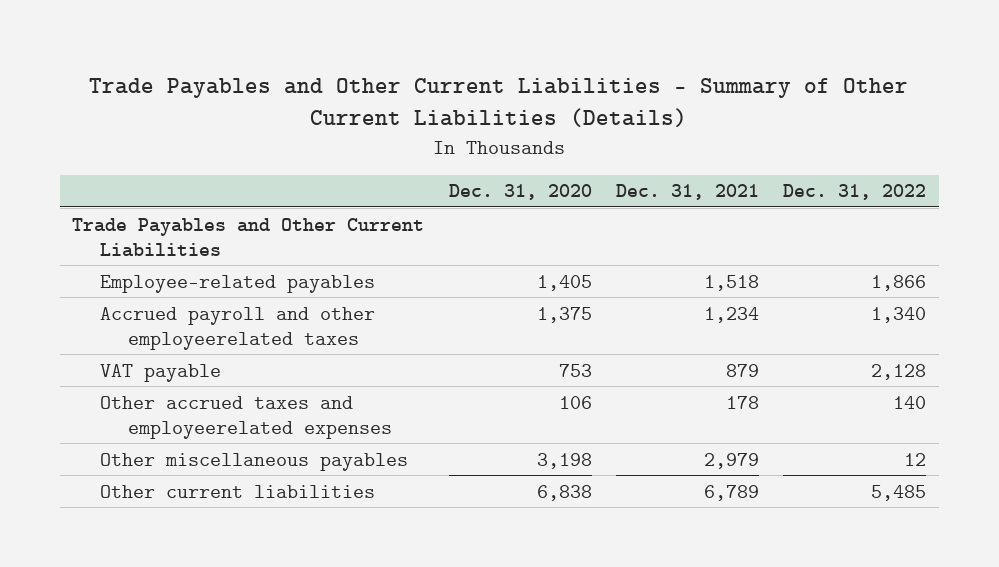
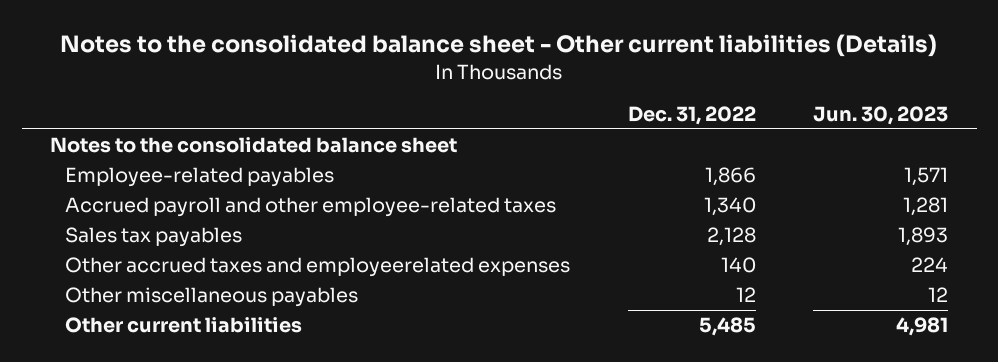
[89,77,909,128] Trade Payables and Other Current Liabilities - Summary of Other Current Liabilities (Details) -> [60,34,938,58] Notes to the consolidated balance sheet - Other current liabilities (Details)
[448,184,592,201] Dec. 31, 2020 -> none
[615,184,759,201] Dec. 31, 2021 -> none
none -> [812,105,948,125] Jun. 30, 2023
[72,217,425,257] Trade Payables and Other Current Liabilities -> none
none -> [50,137,458,154] Notes to the consolidated balance sheet
[99,306,375,350] Accrued payroll and other employeerelated taxes -> [65,197,557,218] Accrued payroll and other employee-related taxes
[99,363,221,382] VAT payable -> [65,227,243,248] Sales tax payables

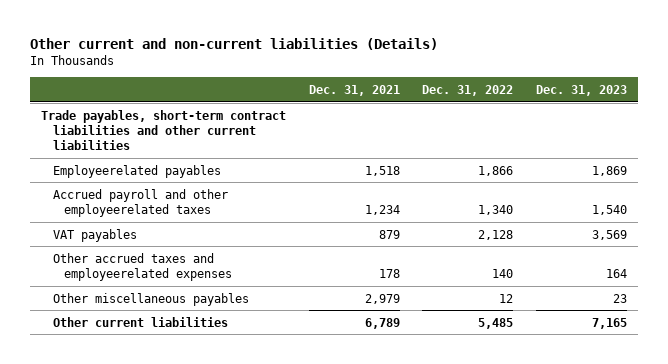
[60,34,938,58] Notes to the consolidated balance sheet - Other current liabilities (Details) -> [29,37,438,50] Other current and non-current liabilities (Details)
[812,105,948,125] Jun. 30, 2023 -> none
none -> [308,84,400,96] Dec. 31, 2021
none -> [535,84,627,96] Dec. 31, 2023
[50,137,458,154] Notes to the consolidated balance sheet -> none
none -> [41,109,287,151] Trade payables, short-term contract liabilities and other current liabilities
[65,167,335,188] Employee-related payables -> [52,164,221,178] Employeerelated payables
[65,197,557,218] Accrued payroll and other employee-related taxes -> [52,188,228,217] Accrued payroll and other employeerelated taxes
[65,227,243,248] Sales tax payables -> [52,228,137,242] VAT payables

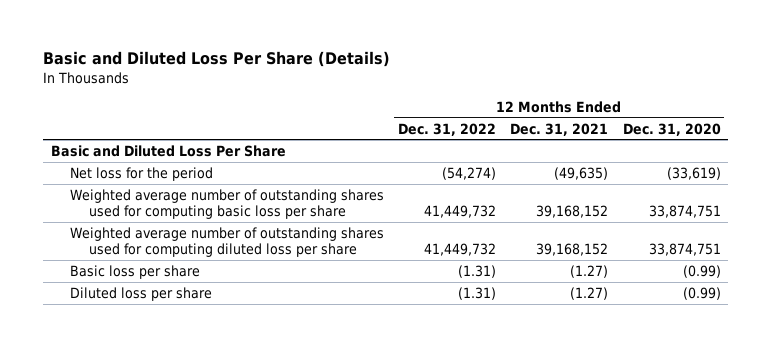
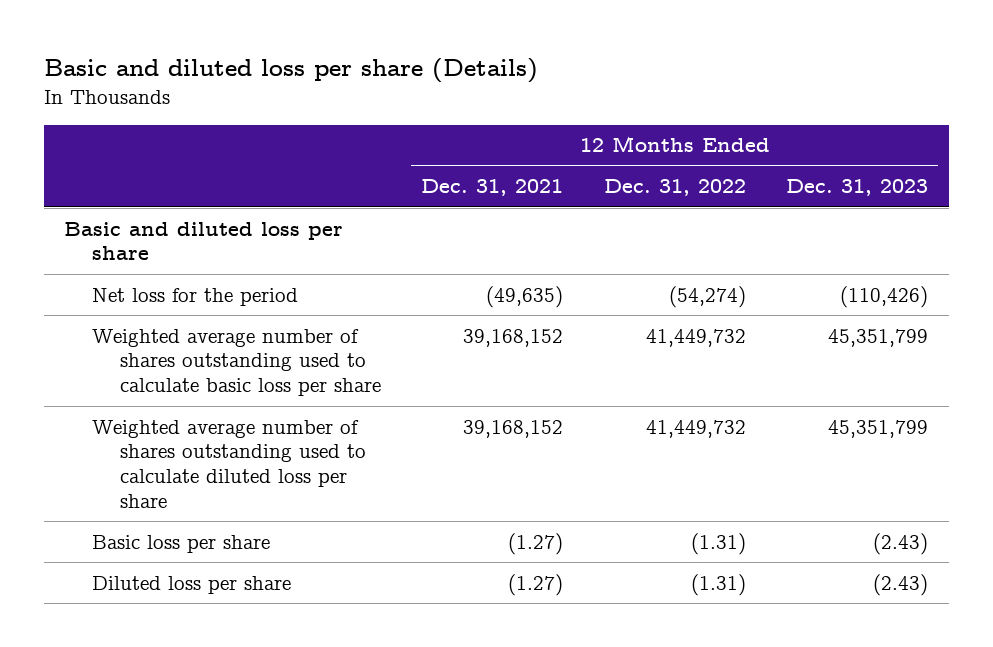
[43,51,391,68] Basic and Diluted Loss Per Share (Details) -> [43,58,538,84] Basic and diluted loss per share (Details)
[622,122,721,136] Dec. 31, 2020 -> none
none -> [786,179,929,197] Dec. 31, 2023
[50,144,286,157] Basic and Diluted Loss Per Share -> [64,221,344,261] Basic and diluted loss per share
[69,188,384,219] Weighted average number of outstanding shares used for computing basic loss per share -> [92,328,382,397] Weighted average number of shares outstanding used to calculate basic loss per share
[69,226,384,257] Weighted average number of outstanding shares used for computing diluted loss per share -> [92,419,367,508] Weighted average number of shares outstanding used to calculate diluted loss per share

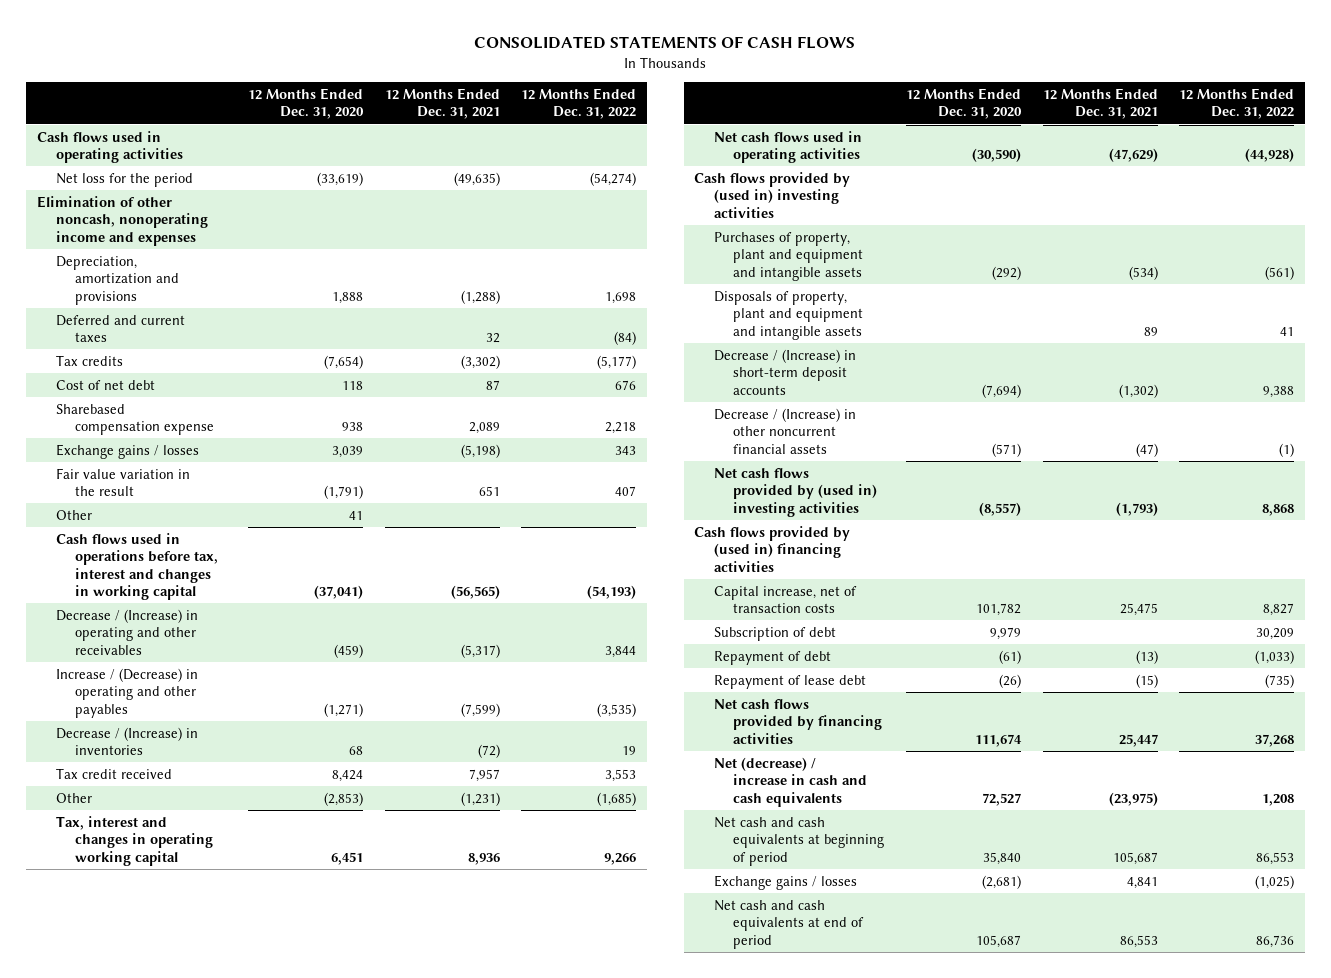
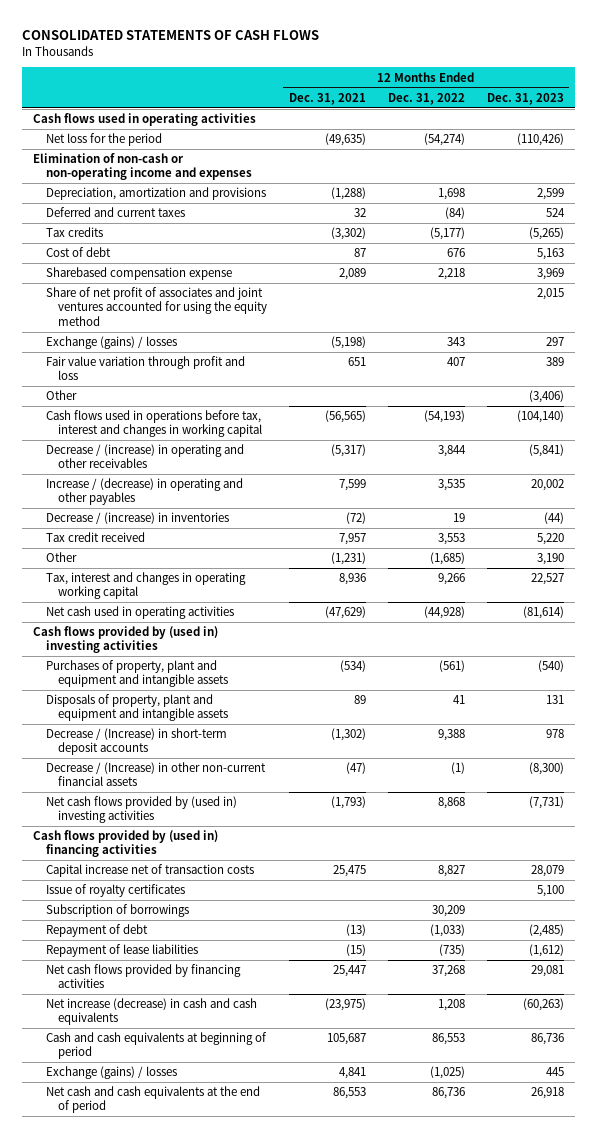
[248,87,365,120] 12 Months Ended Dec. 31, 2020 -> none
none -> [486,92,564,105] Dec. 31, 2023
[36,195,209,246] Elimination of other noncash, nonoperating income and expenses -> [33,153,252,181] Elimination of non-cash or non-operating income and expenses
[56,379,156,390] Cost of net debt -> [45,247,111,258] Cost of debt
none -> [45,287,267,326] Share of net profit of associates and joint ventures accounted for using the equity method
[56,443,200,459] Exchange gains / losses -> [45,336,177,350] Exchange (gains) / losses
[56,467,191,497] Fair value variation in the result -> [45,356,245,381] Fair value variation through profit and loss
[56,608,199,655] Decrease / (Increase) in operating and other receivables -> [45,444,244,469] Decrease / (increase) in operating and other receivables
[56,667,199,718] Increase / (Decrease) in operating and other payables -> [45,478,243,506] Increase / (decrease) in operating and other payables
[460,702,500,717] (7,599) -> [338,479,366,492] 7,599
[597,702,637,717] (3,535) -> [437,479,465,492] 3,535
[56,726,199,756] Decrease / (Increase) in inventories -> [45,512,229,525] Decrease / (increase) in inventories
[713,130,862,164] Net cash flows used in operating activities -> [45,606,234,620] Net cash used in operating activities
[713,407,856,454] Decrease / (Increase) in other noncurrent financial assets -> [45,762,266,787] Decrease / (Increase) in other non-current financial assets
[713,585,857,614] Capital increase, net of transaction costs -> [45,864,254,878] Capital increase net of transaction costs
none -> [45,884,185,898] Issue of royalty certificates
[713,626,836,641] Subscription of debt -> [45,904,189,918] Subscription of borrowings
[713,674,866,689] Repayment of lease debt -> [45,944,198,958] Repayment of lease liabilities
[713,756,868,807] Net (decrease) / increase in cash and cash equivalents -> [45,998,257,1026] Net increase (decrease) in cash and cash equivalents
[713,816,885,866] Net cash and cash equivalents at beginning of period -> [45,1032,267,1060] Cash and cash equivalents at beginning of period
[713,874,857,890] Exchange gains / losses -> [45,1066,177,1080] Exchange (gains) / losses
[713,899,865,949] Net cash and cash equivalents at end of period -> [45,1086,260,1114] Net cash and cash equivalents at the end of period

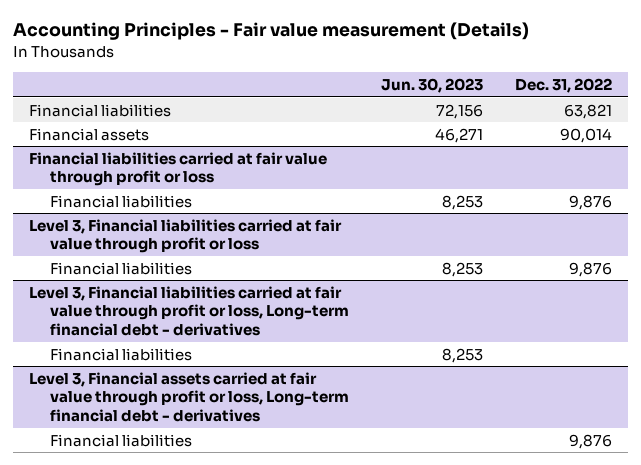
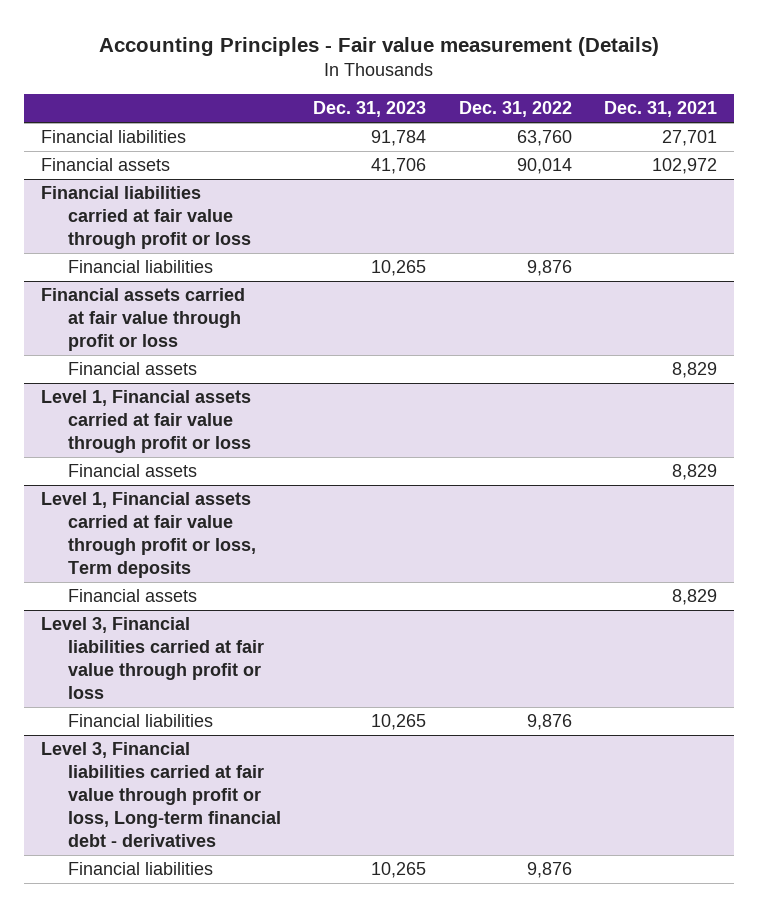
[381,77,484,93] Jun. 30, 2023 -> none
none -> [313,101,427,118] Dec. 31, 2023
none -> [604,101,718,118] Dec. 31, 2021
[564,103,613,119] 63,821 -> [516,130,572,147] 63,760
none -> [40,288,245,352] Financial assets carried at fair value through profit or loss
none -> [67,362,197,376] Financial assets
none -> [40,390,251,454] Level 1, Financial assets carried at fair value through profit or loss
none -> [67,464,197,478] Financial assets
none -> [40,492,256,578] Level 1, Financial assets carried at fair value through profit or loss, Term deposits
none -> [67,589,197,603] Financial assets
[49,347,192,361] Financial liabilities -> none
[28,371,349,422] Level 3, Financial assets carried at fair value through profit or loss, Long-term financial debt - derivatives -> none

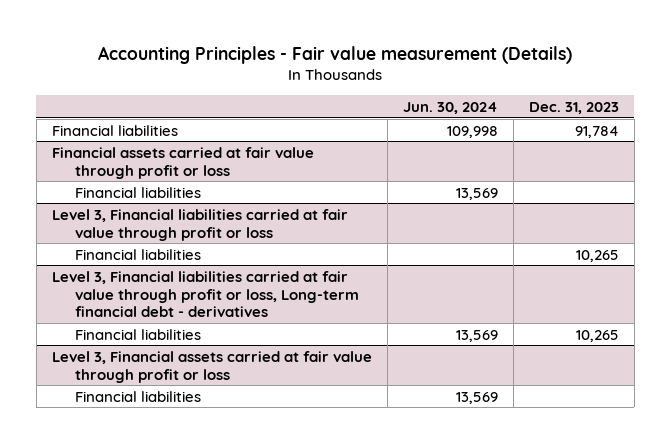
[458,101,572,118] Dec. 31, 2022 -> none
[604,101,718,118] Dec. 31, 2021 -> none
none -> [402,102,498,115] Jun. 30, 2024
[40,158,170,172] Financial assets -> none
[40,186,251,250] Financial liabilities carried at fair value through profit or loss -> none
[67,260,213,274] Financial liabilities -> none
[67,362,197,376] Financial assets -> none
[40,390,251,454] Level 1, Financial assets carried at fair value through profit or loss -> none
[67,464,197,478] Financial assets -> none
[40,492,256,578] Level 1, Financial assets carried at fair value through profit or loss, Term deposits -> none
[67,589,197,603] Financial assets -> none
none -> [75,186,202,198] Financial liabilities
none -> [51,350,372,383] Level 3, Financial assets carried at fair value through profit or loss
none -> [75,390,202,402] Financial liabilities

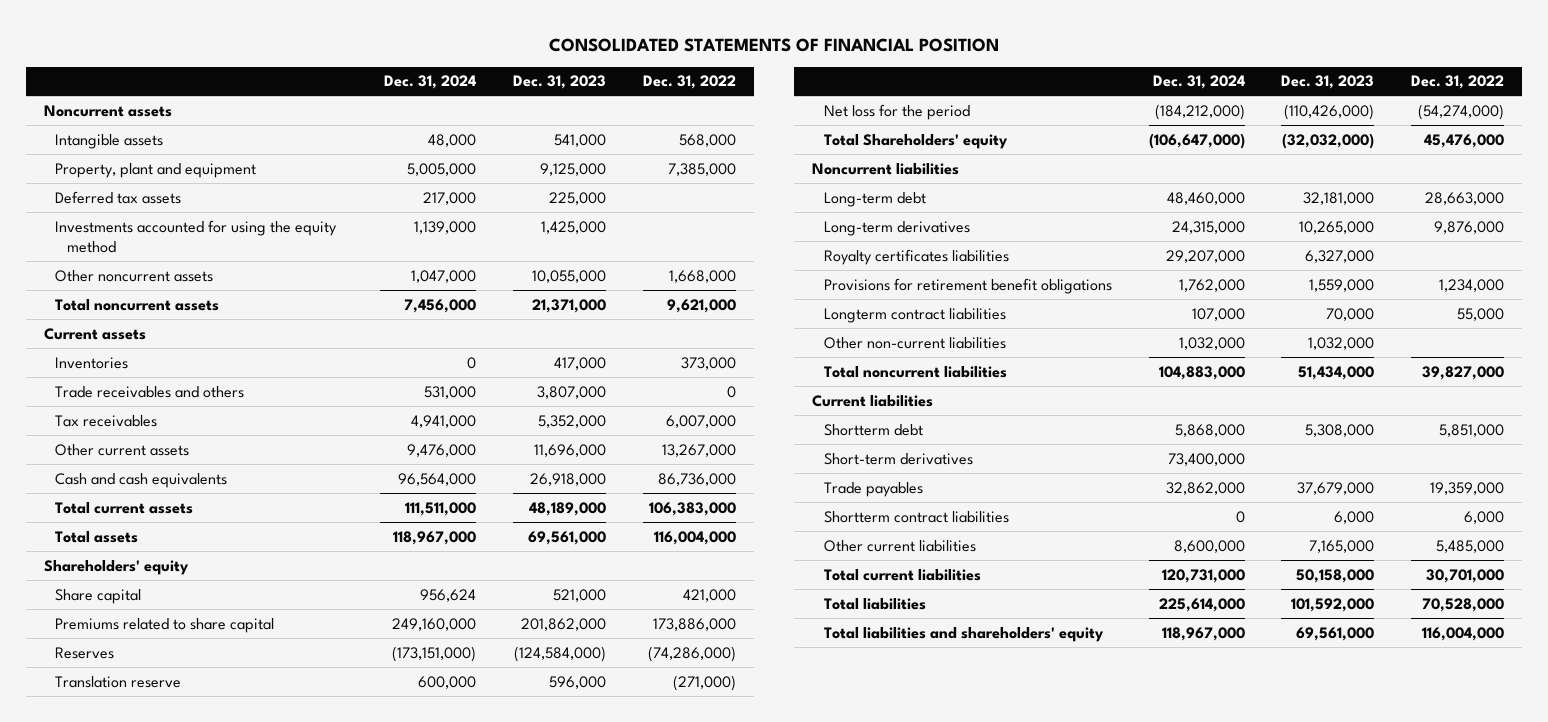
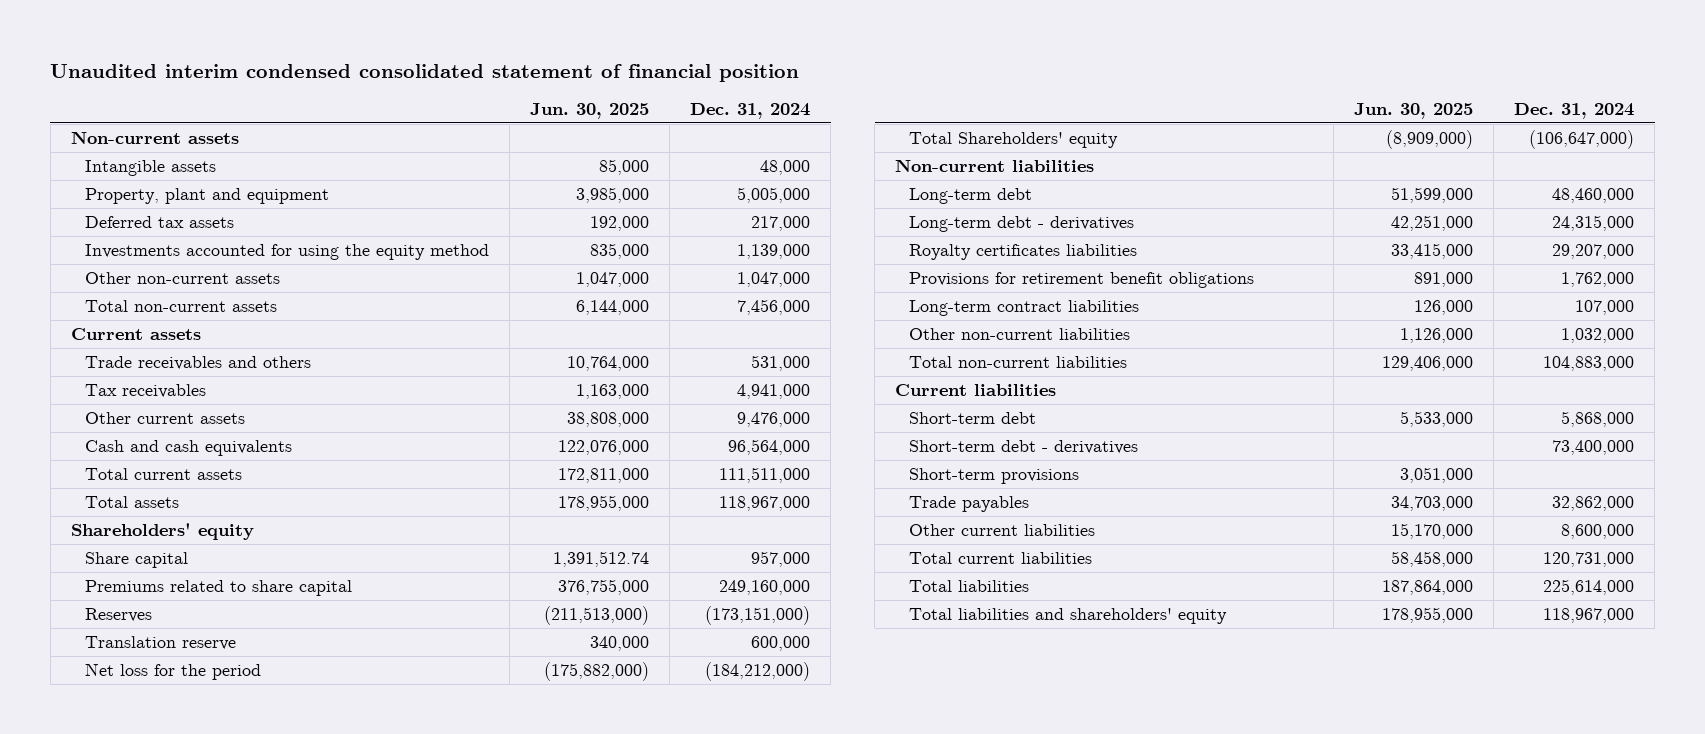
[548,37,999,52] CONSOLIDATED STATEMENTS OF FINANCIAL POSITION -> [50,63,800,82] Unaudited interim condensed consolidated statement of financial position
[512,75,606,90] Dec. 31, 2023 -> none
[642,75,736,90] Dec. 31, 2022 -> none
none -> [529,102,649,119] Jun. 30, 2025
[43,104,172,117] Noncurrent assets -> [71,131,240,145] Non-current assets
[55,269,214,282] Other noncurrent assets -> [84,272,280,285] Other non-current assets
[55,298,220,311] Total noncurrent assets -> [84,300,277,313] Total non-current assets
[55,356,129,369] Inventories -> none
[420,588,477,602] 956,624 -> [751,551,811,568] 957,000
[812,162,960,175] Noncurrent liabilities -> [895,159,1095,173] Non-current liabilities
[823,220,970,236] Long-term derivatives -> [908,216,1134,233] Long-term debt - derivatives
[823,307,1006,323] Longterm contract liabilities -> [908,300,1139,317] Long-term contract liabilities
[823,365,1007,378] Total noncurrent liabilities -> [908,356,1127,369] Total non-current liabilities
[823,423,923,436] Shortterm debt -> [908,412,1036,425] Short-term debt
[823,452,973,465] Short-term derivatives -> [908,440,1138,455] Short-term debt - derivatives
none -> [908,468,1079,485] Short-term provisions
[823,510,1009,523] Shortterm contract liabilities -> none

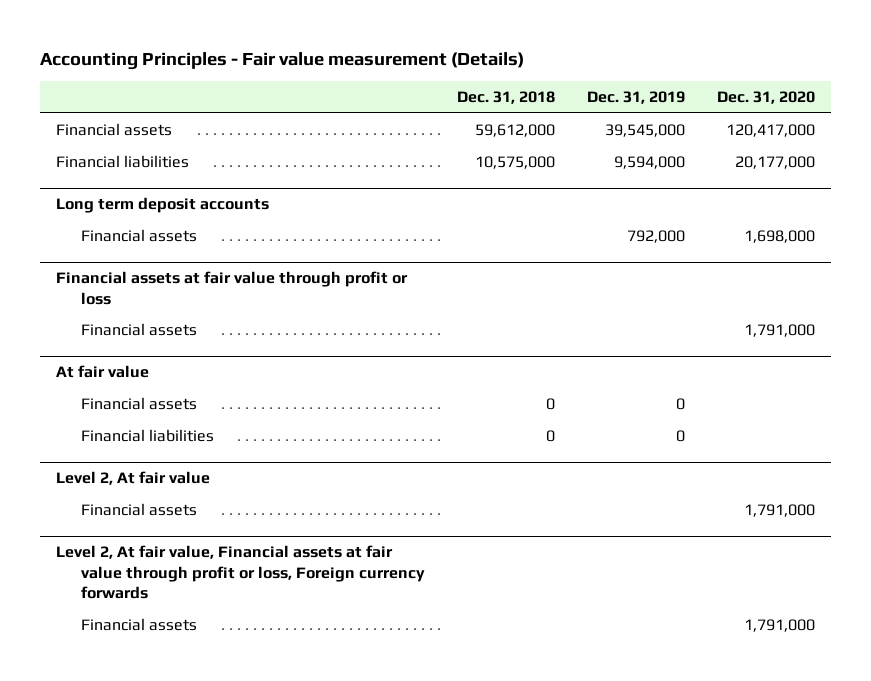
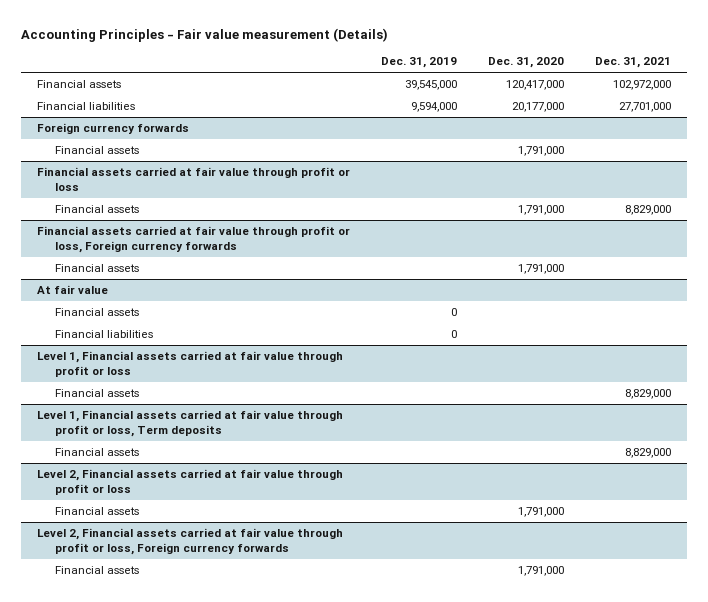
[457,91,556,105] Dec. 31, 2018 -> none
none -> [595,57,672,69] Dec. 31, 2021
[55,197,269,214] Long term deposit accounts -> none
[81,229,198,243] Financial assets -> none
[55,271,408,305] Financial assets at fair value through profit or loss -> none
none -> [36,123,189,135] Foreign currency forwards
none -> [36,167,350,191] Financial assets carried at fair value through profit or loss
none -> [54,205,139,214] Financial assets
none -> [36,226,350,253] Financial assets carried at fair value through profit or loss, Foreign currency forwards
none -> [54,264,139,273] Financial assets
[55,471,210,486] Level 2, At fair value -> none
none -> [36,351,343,377] Level 1, Financial assets carried at fair value through profit or loss
none -> [54,389,139,398] Financial assets
none -> [36,410,343,437] Level 1, Financial assets carried at fair value through profit or loss, Term deposits
none -> [54,448,139,457] Financial assets
none -> [36,469,343,495] Level 2, Financial assets carried at fair value through profit or loss
[55,545,426,600] Level 2, At fair value, Financial assets at fair value through profit or loss, Foreign currency forwards -> [36,528,343,555] Level 2, Financial assets carried at fair value through profit or loss, Foreign currency forwards

